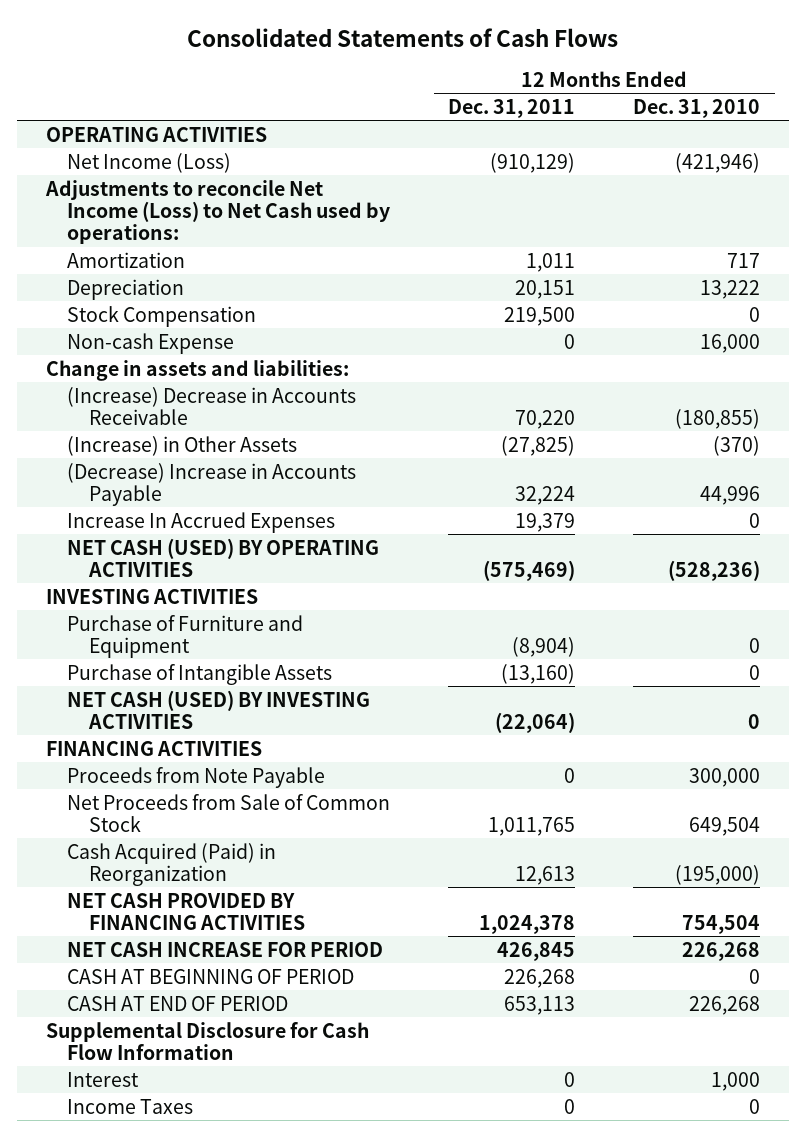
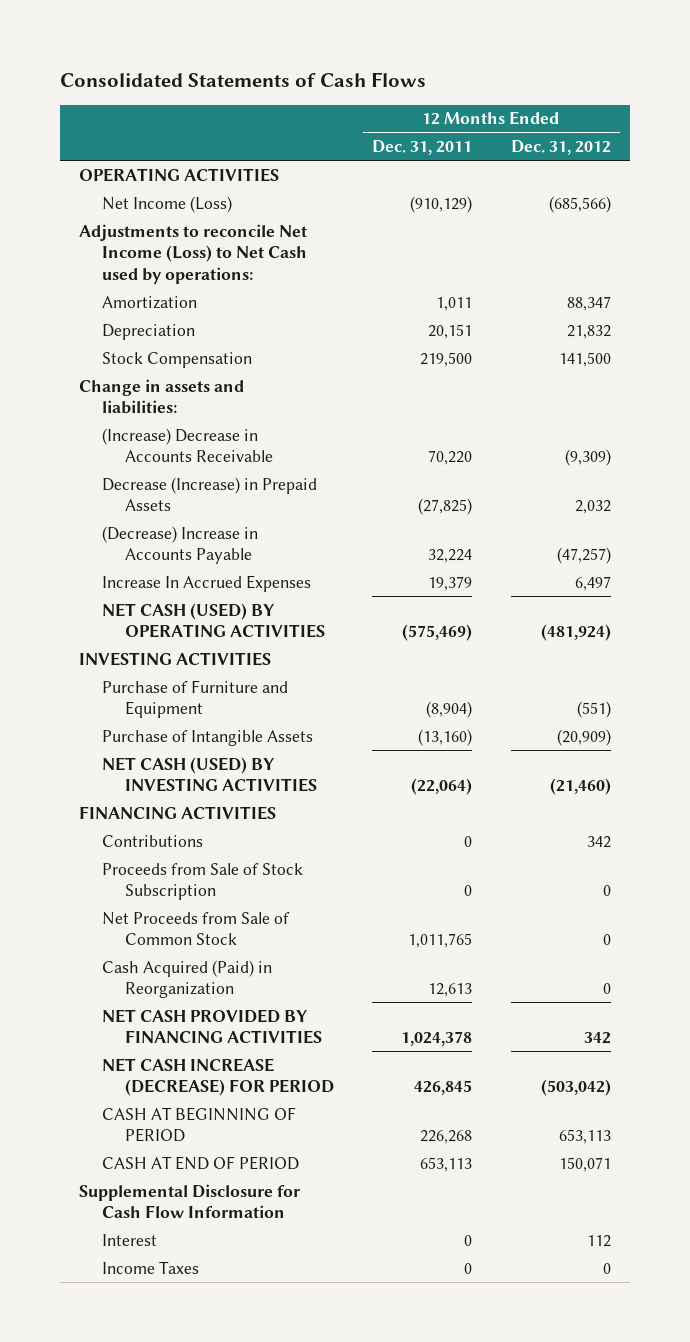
[633,98,761,118] Dec. 31, 2010 -> none
none -> [510,140,611,156] Dec. 31, 2012
[67,332,235,354] Non-cash Expense -> none
[67,435,298,456] (Increase) in Other Assets -> [101,476,317,512] Decrease (Increase) in Prepaid Assets
[67,766,326,788] Proceeds from Note Payable -> none
none -> [101,834,203,847] Contributions
none -> [101,862,303,901] Proceeds from Sale of Stock Subscription
[67,941,384,957] NET CASH INCREASE FOR PERIOD -> [101,1057,334,1097] NET CASH INCREASE (DECREASE) FOR PERIOD

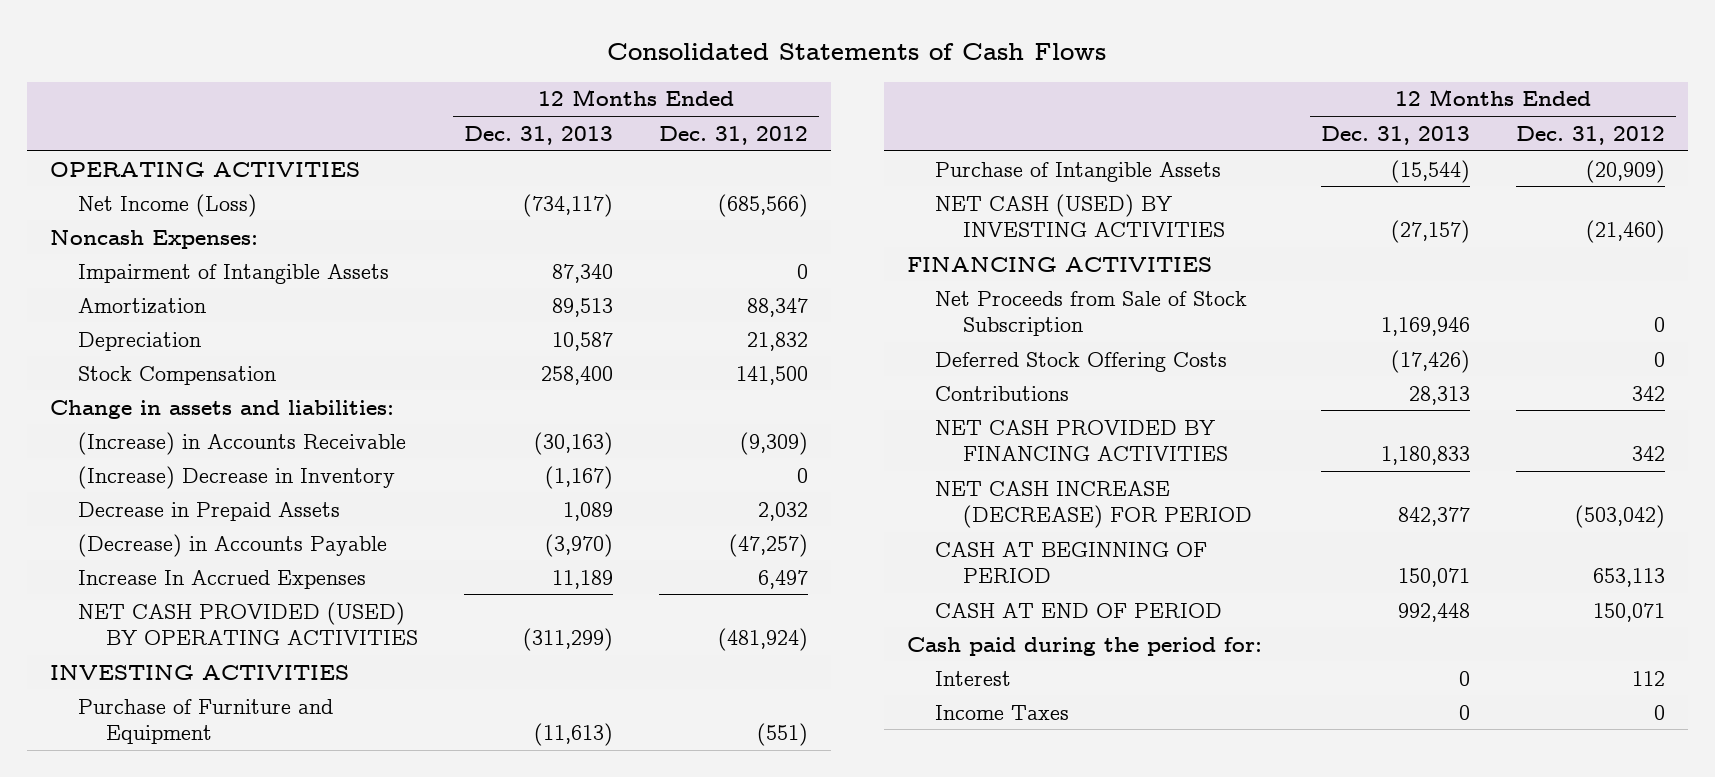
[372,140,473,156] Dec. 31, 2011 -> none
none -> [464,125,614,145] Dec. 31, 2013
[78,223,307,284] Adjustments to reconcile Net Income (Loss) to Net Cash used by operations: -> none
none -> [50,229,259,249] Noncash Expenses:
none -> [78,263,390,284] Impairment of Intangible Assets
[101,427,273,463] (Increase) Decrease in Accounts Receivable -> [78,431,407,455] (Increase) in Accounts Receivable
none -> [78,465,396,489] (Increase) Decrease in Inventory
[101,476,317,512] Decrease (Increase) in Prepaid Assets -> [78,501,341,521] Decrease in Prepaid Assets
[101,525,258,565] (Decrease) Increase in Accounts Payable -> [78,533,388,557] (Decrease) in Accounts Payable
[101,602,325,639] NET CASH (USED) BY OPERATING ACTIVITIES -> [78,601,419,646] NET CASH PROVIDED (USED) BY OPERATING ACTIVITIES
none -> [935,290,1248,337] Net Proceeds from Sale of Stock Subscription
none -> [935,351,1228,372] Deferred Stock Offering Costs
[101,862,303,901] Proceeds from Sale of Stock Subscription -> none
[101,911,290,946] Net Proceeds from Sale of Common Stock -> none
[101,959,272,999] Cash Acquired (Paid) in Reorganization -> none
[78,1183,301,1219] Supplemental Disclosure for Cash Flow Information -> none
none -> [907,636,1263,656] Cash paid during the period for:

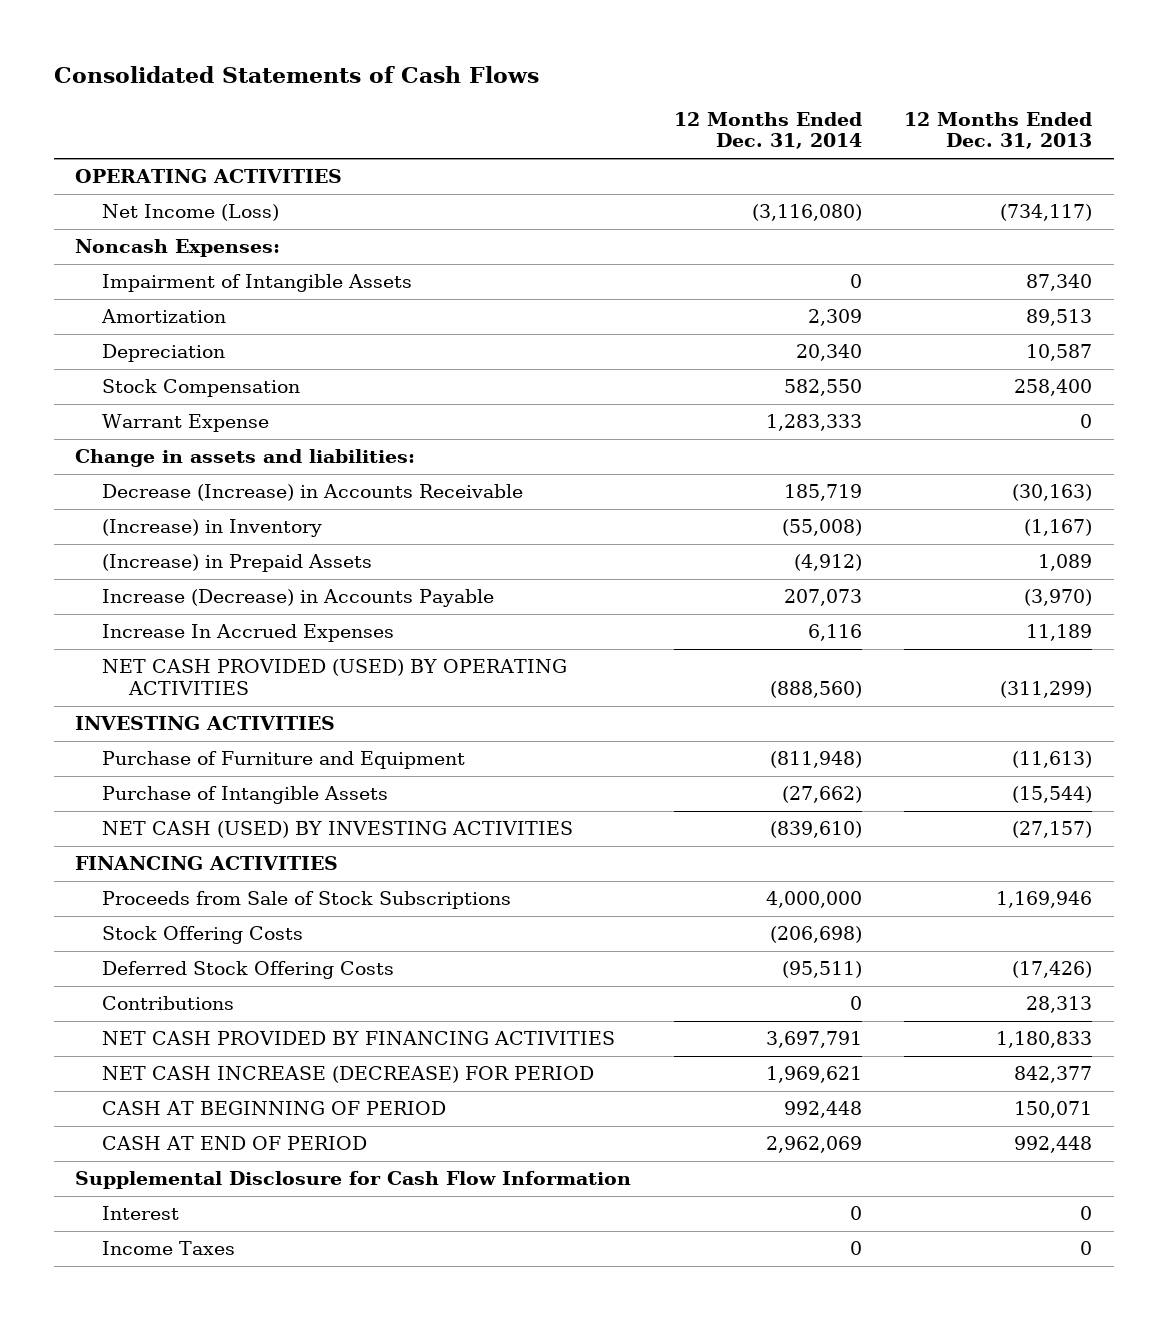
[658,125,808,145] Dec. 31, 2012 -> none
none -> [673,111,862,150] 12 Months Ended Dec. 31, 2014
none -> [102,414,270,433] Warrant Expense
[78,431,407,455] (Increase) in Accounts Receivable -> [102,484,524,502] Decrease (Increase) in Accounts Receivable
[78,465,396,489] (Increase) Decrease in Inventory -> [102,519,323,538] (Increase) in Inventory
[78,501,341,521] Decrease in Prepaid Assets -> [102,554,373,573] (Increase) in Prepaid Assets
[78,533,388,557] (Decrease) in Accounts Payable -> [102,589,495,608] Increase (Decrease) in Accounts Payable
[935,290,1248,337] Net Proceeds from Sale of Stock Subscription -> [102,891,512,910] Proceeds from Sale of Stock Subscriptions
none -> [102,926,304,945] Stock Offering Costs
[907,636,1263,656] Cash paid during the period for: -> none
none -> [75,1171,632,1190] Supplemental Disclosure for Cash Flow Information

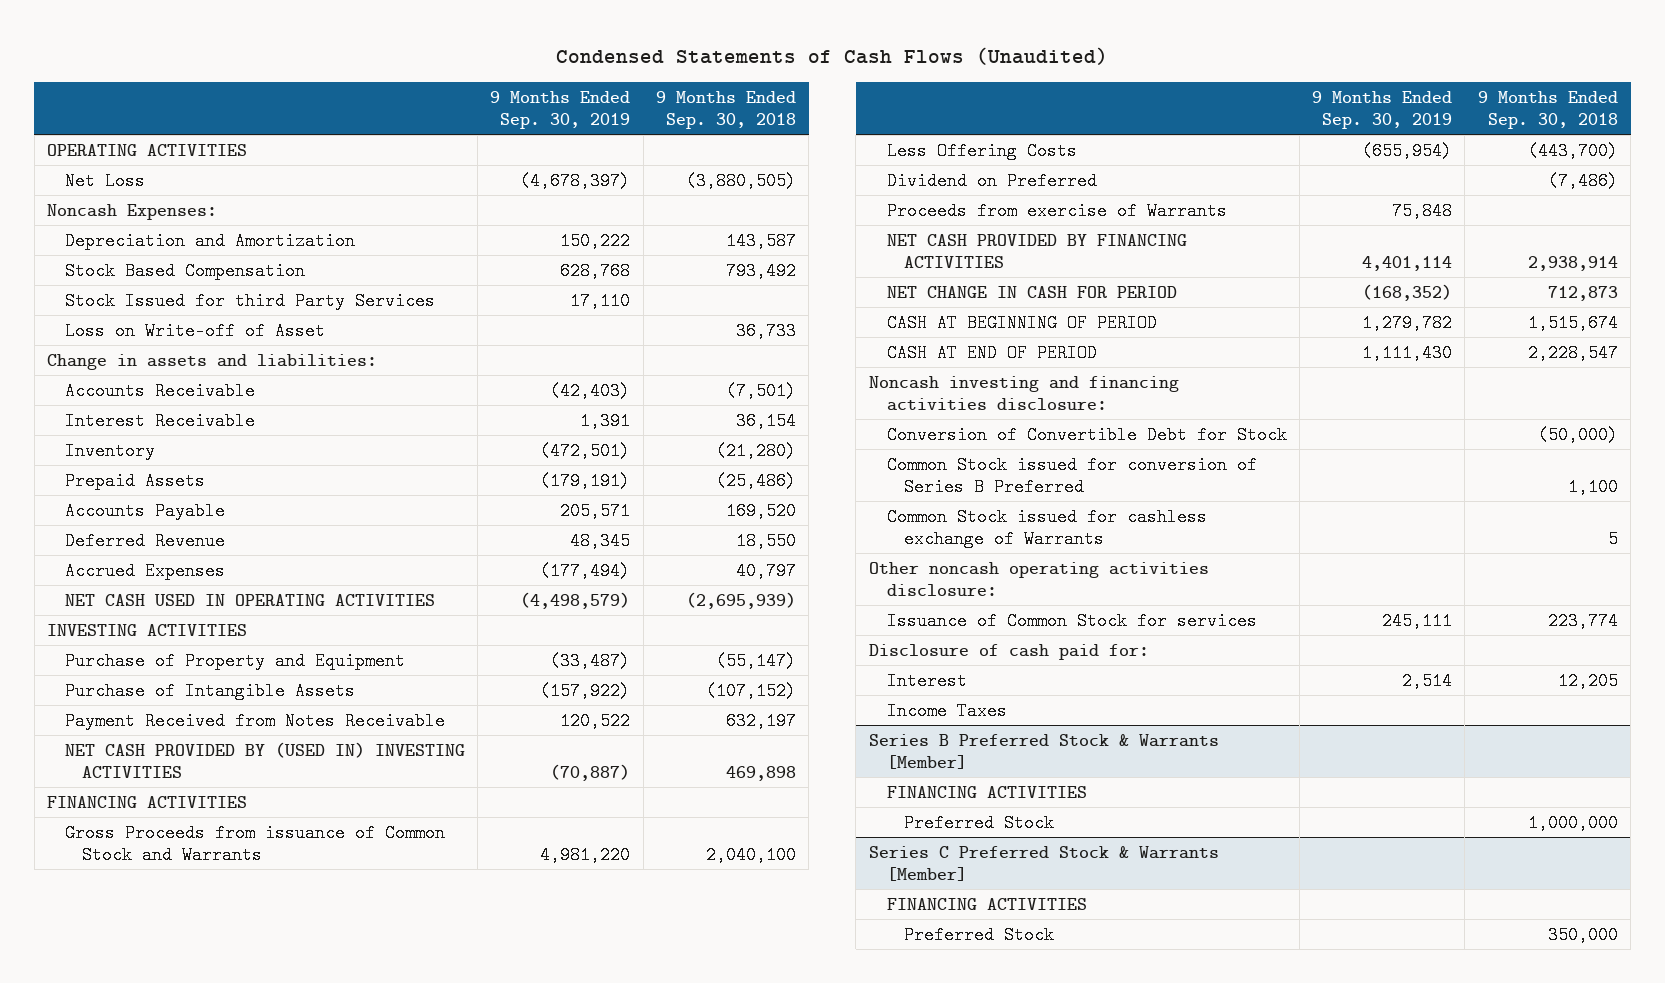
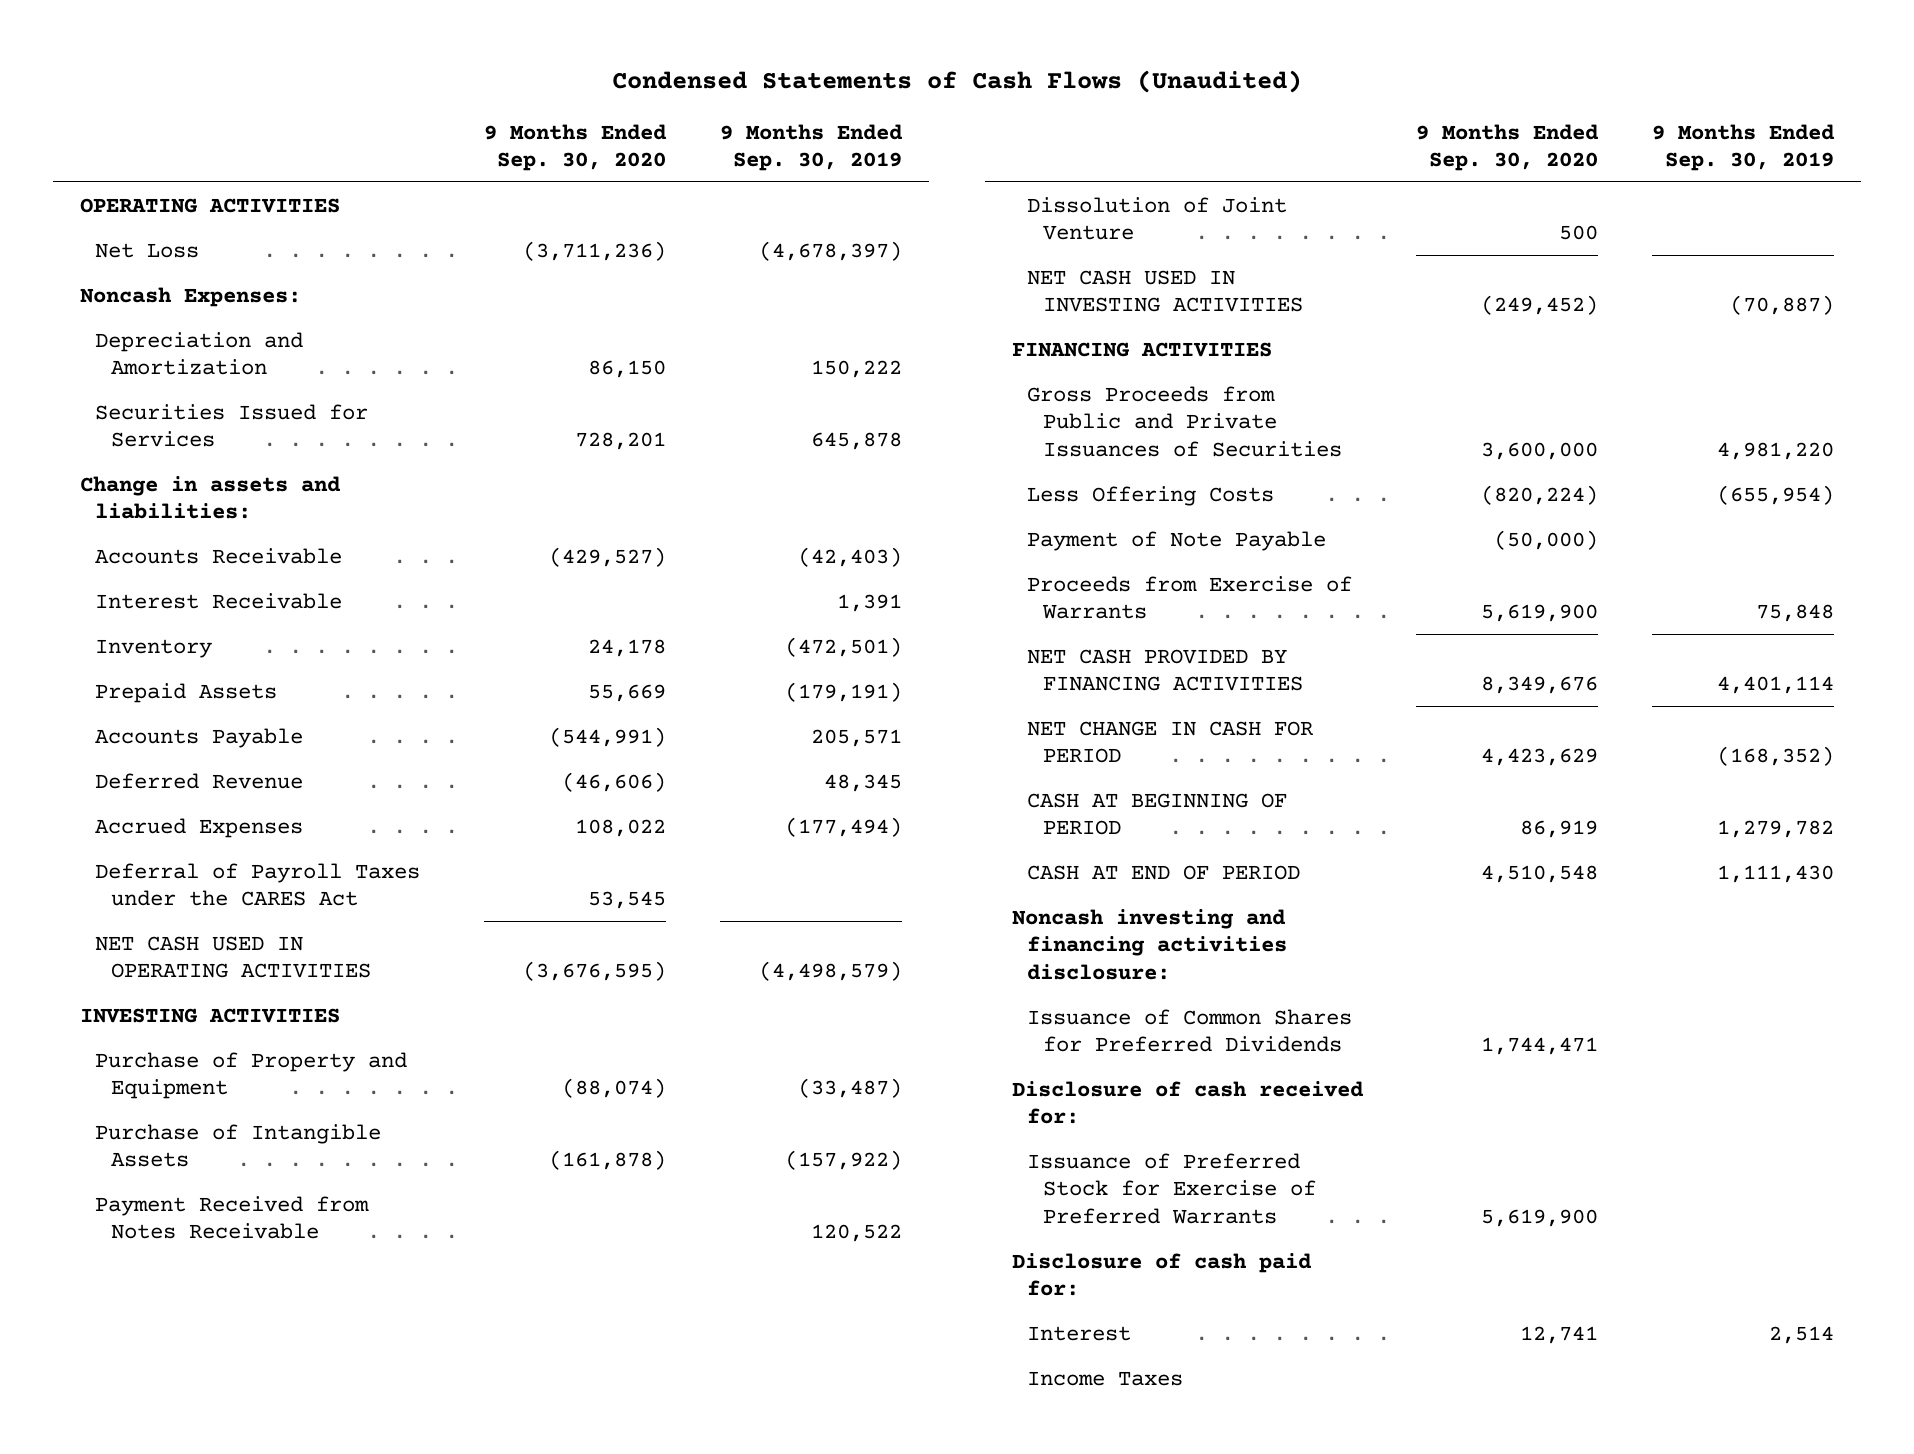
[655,90,796,130] 9 Months Ended Sep. 30, 2018 -> none
none -> [484,123,668,172] 9 Months Ended Sep. 30, 2020
[64,261,305,280] Stock Based Compensation -> none
[64,291,435,310] Stock Issued for third Party Services -> none
[64,321,325,340] Loss on Write-off of Asset -> none
none -> [95,403,369,448] Securities Issued for Services
none -> [95,862,421,907] Deferral of Payroll Taxes under the CARES Act
none -> [1027,196,1288,241] Dissolution of Joint Venture
[64,741,465,778] NET CASH PROVIDED BY (USED IN) INVESTING ACTIVITIES -> [1027,269,1304,313] NET CASH USED IN INVESTING ACTIVITIES
[64,823,445,864] Gross Proceeds from issuance of Common Stock and Warrants -> [1027,385,1343,457] Gross Proceeds from Public and Private Issuances of Securities
[886,171,1097,190] Dividend on Preferred -> none
none -> [1027,530,1327,551] Payment of Note Payable
[886,201,1227,220] Proceeds from exercise of Warrants -> [1027,575,1353,620] Proceeds from Exercise of Warrants
[886,425,1287,444] Conversion of Convertible Debt for Stock -> none
[886,455,1257,496] Common Stock issued for conversion of Series B Preferred -> none
[886,507,1207,548] Common Stock issued for cashless exchange of Warrants -> none
[868,561,1209,596] Other noncash operating activities disclosure: -> none
[886,611,1257,630] Issuance of Common Stock for services -> none
none -> [1027,1008,1353,1053] Issuance of Common Shares for Preferred Dividends
none -> [1011,1080,1364,1125] Disclosure of cash received for:
none -> [1027,1152,1317,1224] Issuance of Preferred Stock for Exercise of Preferred Warrants
[868,733,1219,769] Series B Preferred Stock & Warrants [Member] -> none
[886,785,1087,798] FINANCING ACTIVITIES -> none
[904,813,1055,832] Preferred Stock -> none
[868,845,1219,881] Series C Preferred Stock & Warrants [Member] -> none
[886,897,1087,910] FINANCING ACTIVITIES -> none
[904,925,1055,944] Preferred Stock -> none

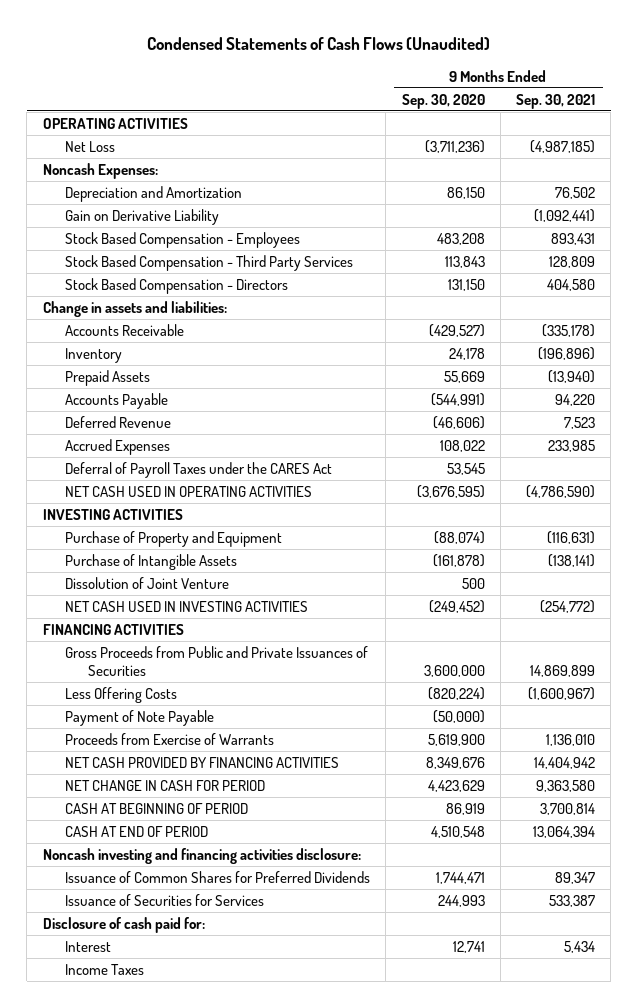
[720,123,904,172] 9 Months Ended Sep. 30, 2019 -> none
none -> [516,93,596,109] Sep. 30, 2021
[95,403,369,448] Securities Issued for Services -> none
none -> [65,208,220,225] Gain on Derivative Liability
none -> [65,231,301,248] Stock Based Compensation - Employees
none -> [65,254,354,271] Stock Based Compensation - Third Party Services
none -> [65,277,289,294] Stock Based Compensation - Directors
[95,592,343,609] Interest Receivable -> none
[95,1195,370,1240] Payment Received from Notes Receivable -> none
[1011,1080,1364,1125] Disclosure of cash received for: -> none
[1027,1152,1317,1224] Issuance of Preferred Stock for Exercise of Preferred Warrants -> [65,893,265,906] Issuance of Securities for Services
[1481,1208,1599,1227] 5,619,900 -> [437,894,485,907] 244,993

